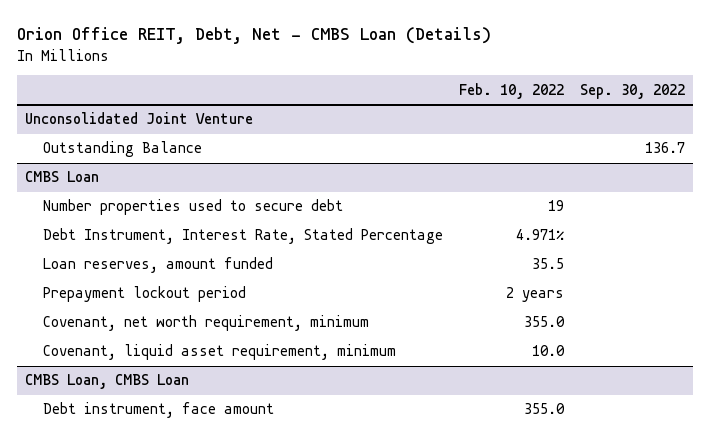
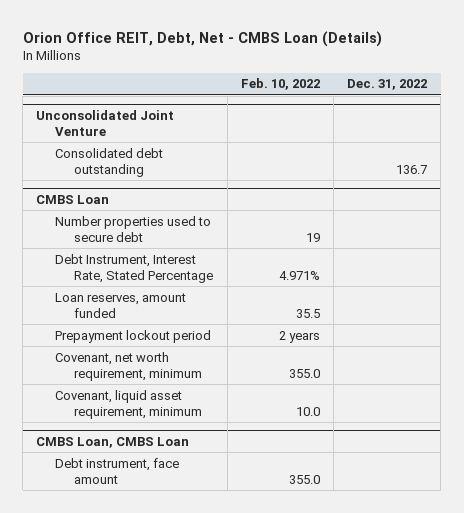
[579,83,685,99] Sep. 30, 2022 -> none
none -> [347,79,428,91] Dec. 31, 2022
[43,141,203,158] Outstanding Balance -> [55,147,164,177] Consolidated debt outstanding

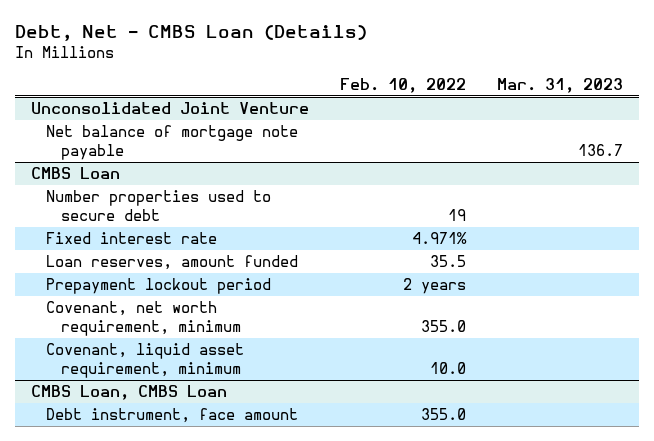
[22,30,382,47] Orion Office REIT, Debt, Net - CMBS Loan (Details) -> [14,24,367,41] Debt, Net - CMBS Loan (Details)
[347,79,428,91] Dec. 31, 2022 -> none
none -> [497,77,624,93] Mar. 31, 2023
[55,147,164,177] Consolidated debt outstanding -> [45,125,298,161] Net balance of mortgage note payable
[55,253,214,283] Debt Instrument, Interest Rate, Stated Percentage -> [45,232,217,245] Fixed interest rate

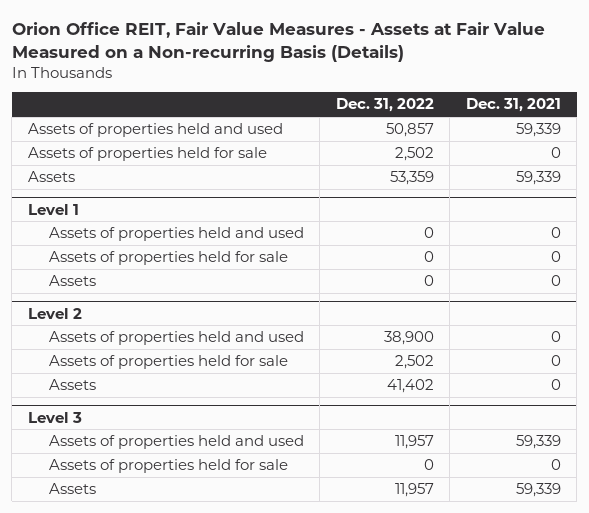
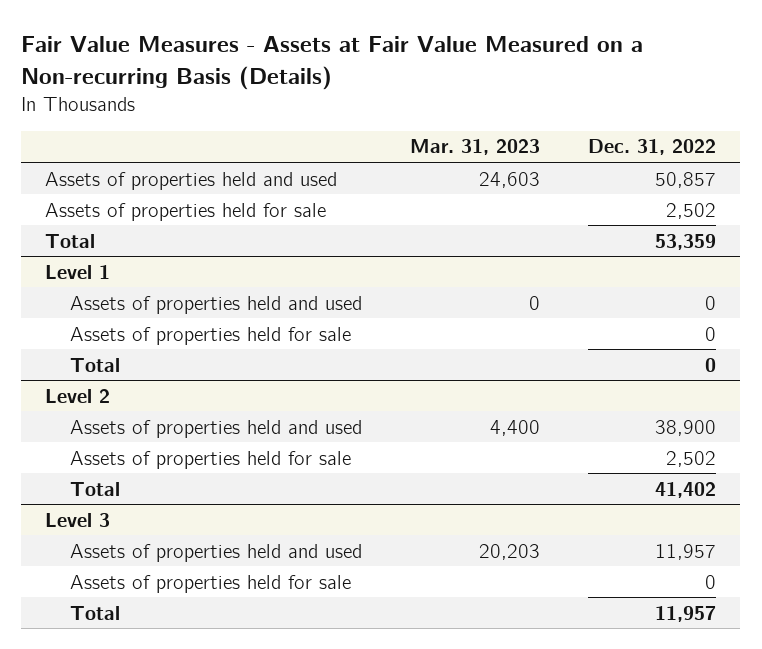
[11,21,545,62] Orion Office REIT, Fair Value Measures - Assets at Fair Value Measured on a Non-recurring Basis (Details) -> [21,36,644,90] Fair Value Measures - Assets at Fair Value Measured on a Non-recurring Basis (Details)
[465,98,561,113] Dec. 31, 2021 -> none
none -> [410,139,541,156] Mar. 31, 2023
[27,170,75,182] Assets -> [45,233,96,248] Total
[48,274,96,286] Assets -> [70,357,121,372] Total
[48,378,96,390] Assets -> [70,481,121,496] Total
[48,482,96,494] Assets -> [70,605,121,620] Total

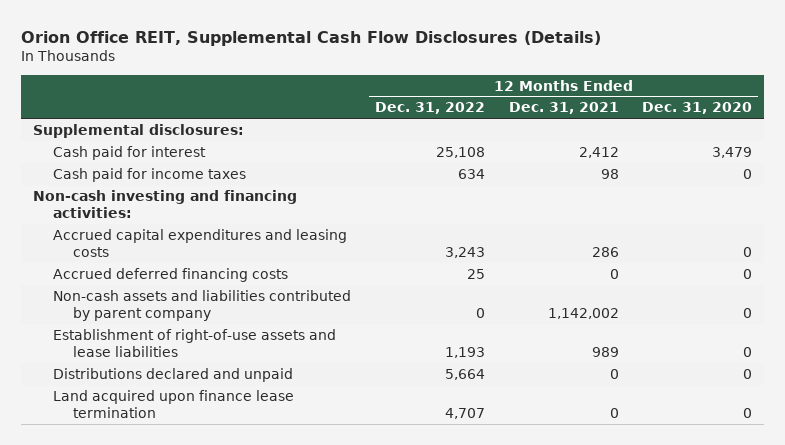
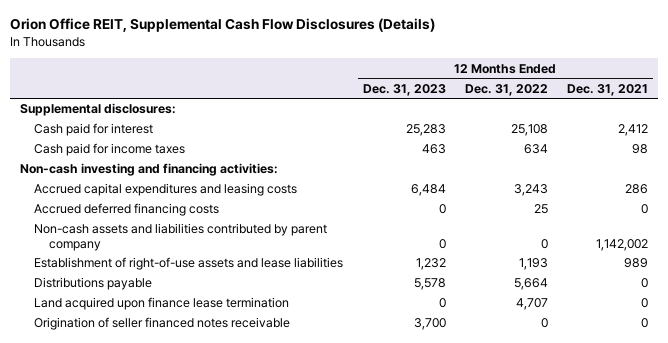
[642,102,753,115] Dec. 31, 2020 -> none
none -> [362,83,446,96] Dec. 31, 2023
[53,367,294,382] Distributions declared and unpaid -> [34,277,153,291] Distributions payable
none -> [34,317,291,331] Origination of seller financed notes receivable

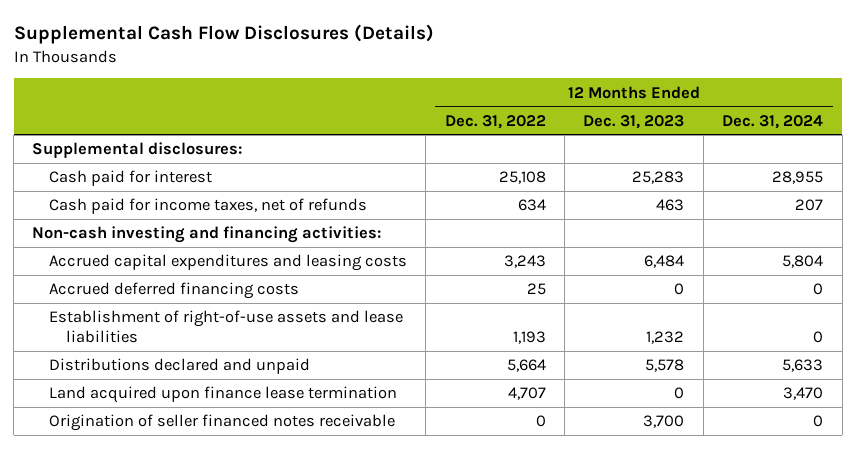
[10,18,436,33] Orion Office REIT, Supplemental Cash Flow Disclosures (Details) -> [13,24,434,45] Supplemental Cash Flow Disclosures (Details)
[567,83,649,96] Dec. 31, 2021 -> none
none -> [722,114,824,129] Dec. 31, 2024
[34,143,186,157] Cash paid for income taxes -> [49,198,368,215] Cash paid for income taxes, net of refunds
[34,223,328,251] Non-cash assets and liabilities contributed by parent company -> none
[34,277,153,291] Distributions payable -> [49,358,311,375] Distributions declared and unpaid

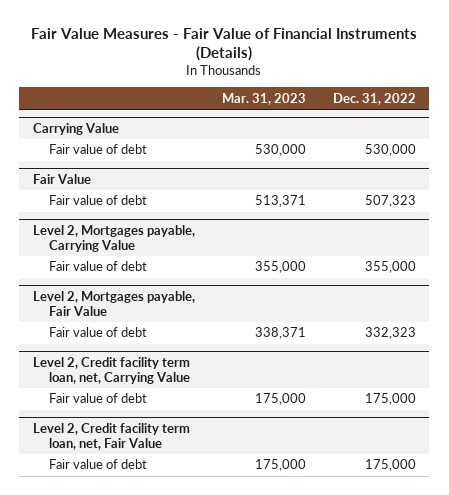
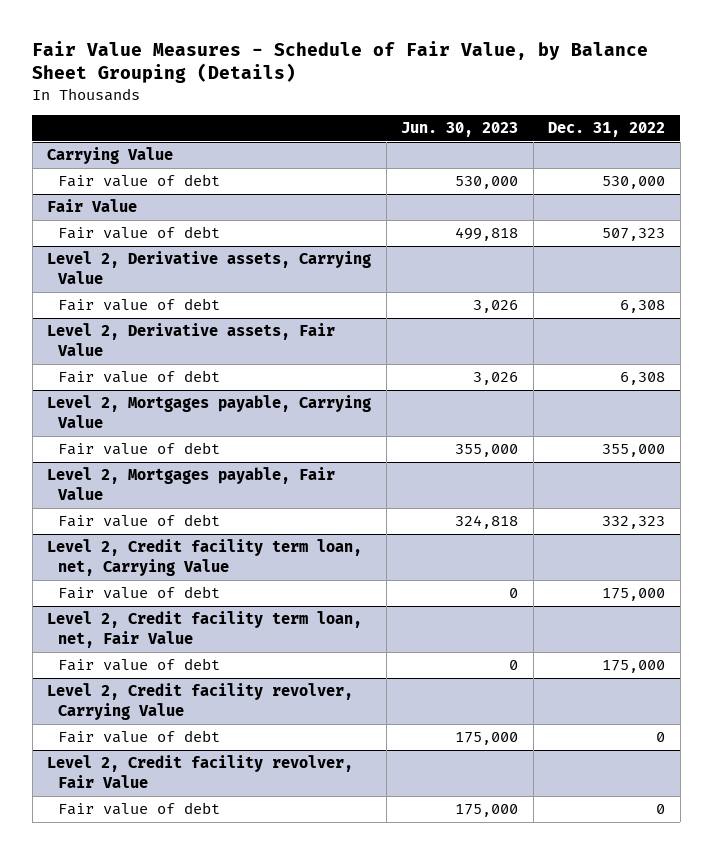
[31,27,418,62] Fair Value Measures - Fair Value of Financial Instruments (Details) -> [32,40,649,84] Fair Value Measures - Schedule of Fair Value, by Balance Sheet Grouping (Details)
[221,92,306,105] Mar. 31, 2023 -> none
none -> [401,122,519,138] Jun. 30, 2023
none -> [47,251,372,285] Level 2, Derivative assets, Carrying Value
none -> [58,298,221,312] Fair value of debt
none -> [47,323,336,357] Level 2, Derivative assets, Fair Value
none -> [58,370,221,384] Fair value of debt
none -> [47,683,354,721] Level 2, Credit facility revolver, Carrying Value
none -> [58,730,221,744] Fair value of debt
none -> [47,755,354,789] Level 2, Credit facility revolver, Fair Value
none -> [58,802,221,816] Fair value of debt

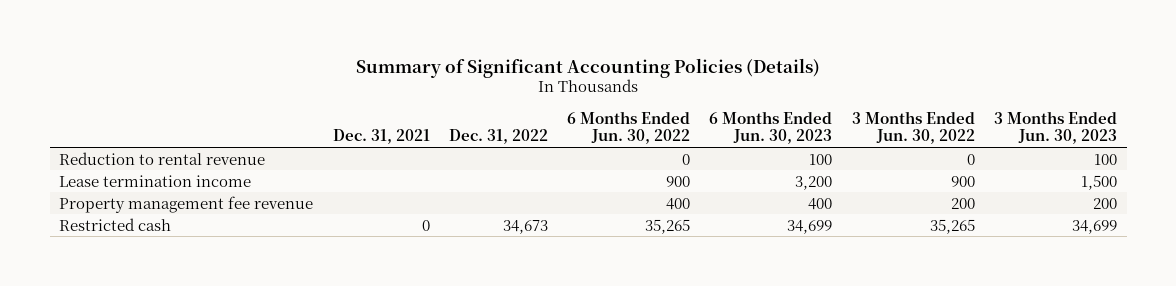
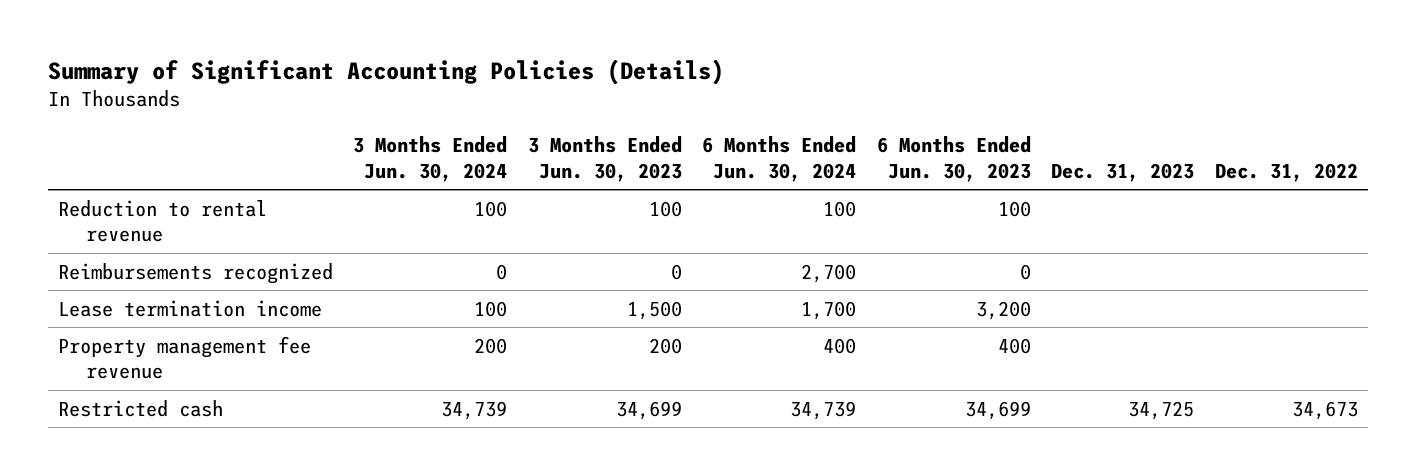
[332,129,430,145] Dec. 31, 2021 -> none
[567,110,691,145] 6 Months Ended Jun. 30, 2022 -> none
[851,110,975,145] 3 Months Ended Jun. 30, 2022 -> none
none -> [353,136,508,182] 3 Months Ended Jun. 30, 2024
none -> [702,136,857,182] 6 Months Ended Jun. 30, 2024
none -> [1051,162,1195,182] Dec. 31, 2023
none -> [57,262,333,284] Reimbursements recognized

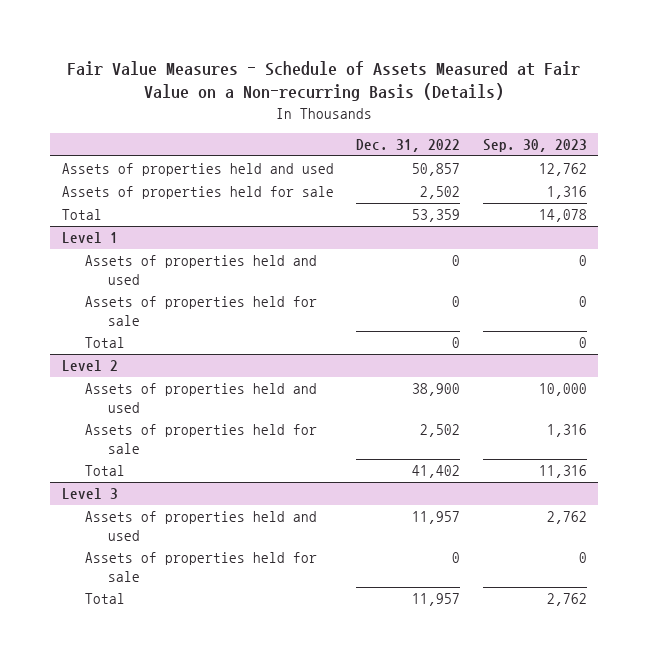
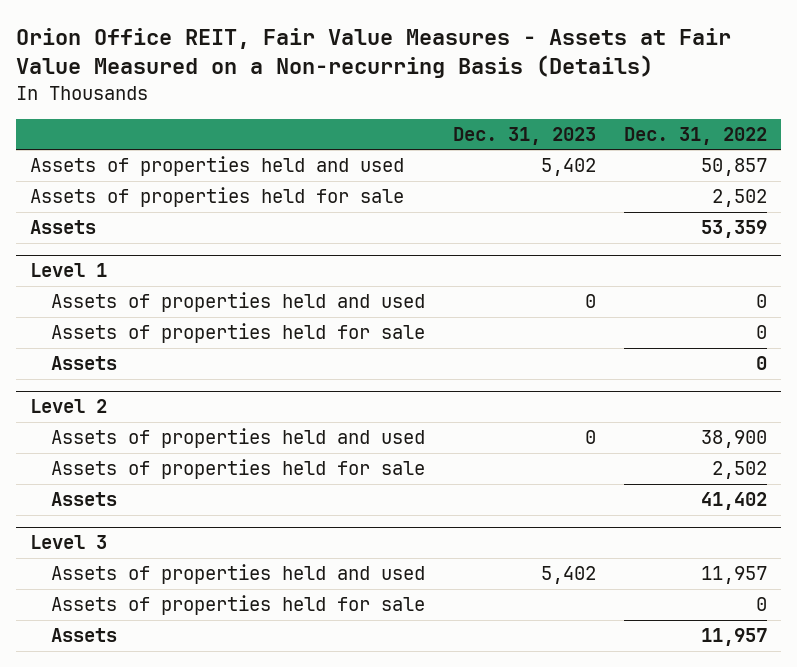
[67,60,581,102] Fair Value Measures - Schedule of Assets Measured at Fair Value on a Non-recurring Basis (Details) -> [16,28,732,79] Orion Office REIT, Fair Value Measures - Assets at Fair Value Measured on a Non-recurring Basis (Details)
[482,138,587,152] Sep. 30, 2023 -> none
none -> [452,126,596,145] Dec. 31, 2023
[61,209,102,221] Total -> [30,220,97,235] Assets
[84,337,125,349] Total -> [50,356,117,371] Assets
[84,465,125,477] Total -> [50,492,117,507] Assets
[84,593,125,605] Total -> [50,628,117,643] Assets

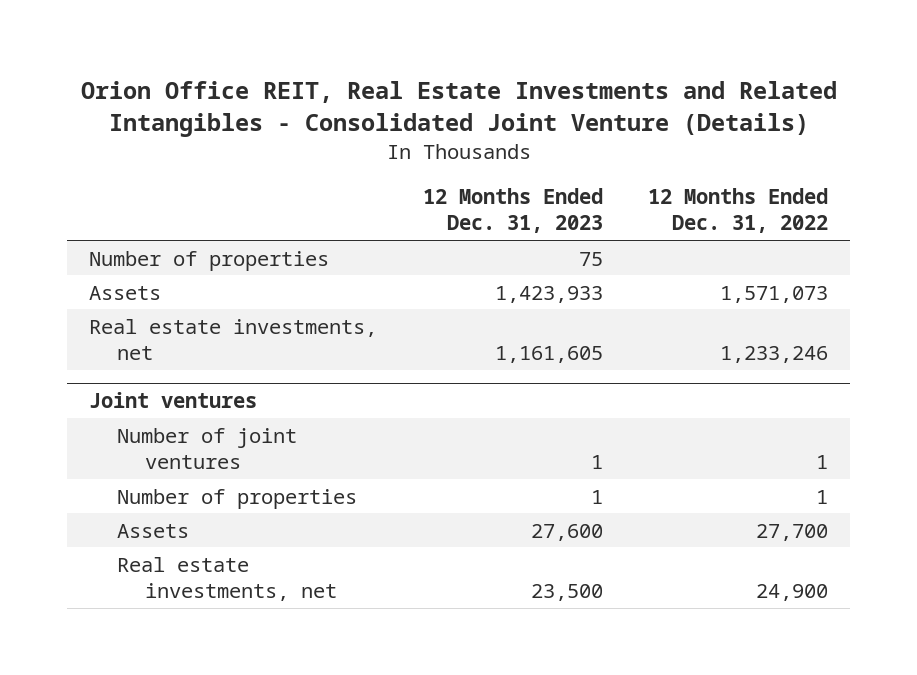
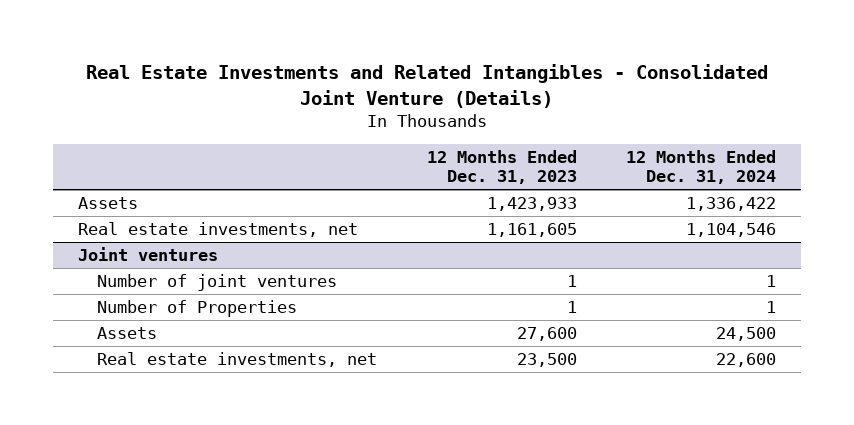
[80,80,837,137] Orion Office REIT, Real Estate Investments and Related Intangibles - Consolidated Joint Venture (Details) -> [86,64,769,108] Real Estate Investments and Related Intangibles - Consolidated Joint Venture (Details)
[647,187,828,234] 12 Months Ended Dec. 31, 2022 -> none
none -> [625,149,776,185] 12 Months Ended Dec. 31, 2024
[89,250,330,271] Number of properties -> none
[117,488,358,509] Number of properties -> [97,299,298,317] Number of Properties

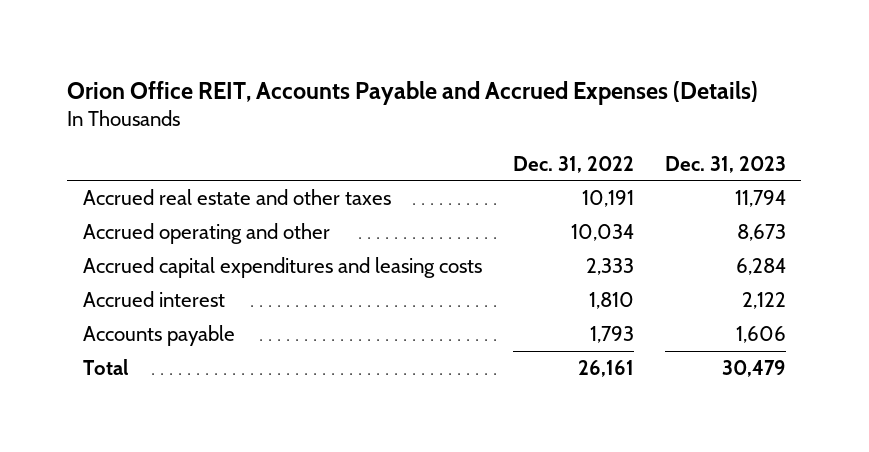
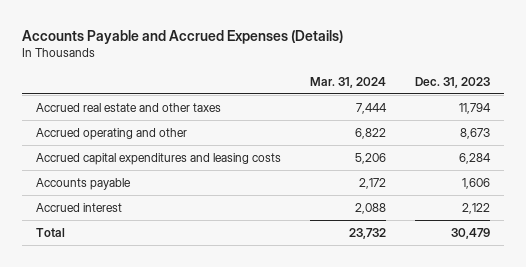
[67,80,759,105] Orion Office REIT, Accounts Payable and Accrued Expenses (Details) -> [21,29,343,44] Accounts Payable and Accrued Expenses (Details)
[512,155,634,173] Dec. 31, 2022 -> none
none -> [310,76,387,88] Mar. 31, 2024
[82,290,225,307] Accrued interest -> [36,202,123,212] Accrued interest

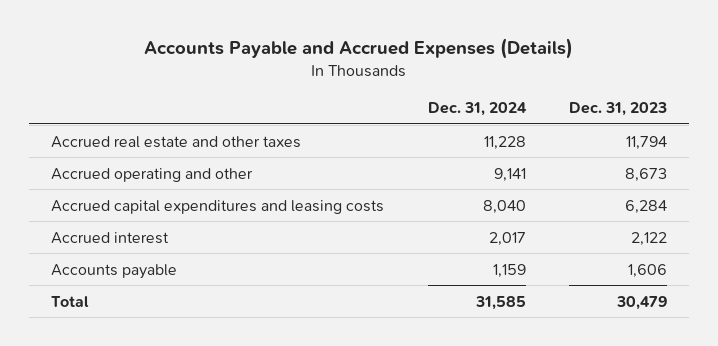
[310,76,387,88] Mar. 31, 2024 -> none
none -> [427,102,527,117] Dec. 31, 2024
[36,177,132,190] Accounts payable -> [51,263,178,279] Accounts payable

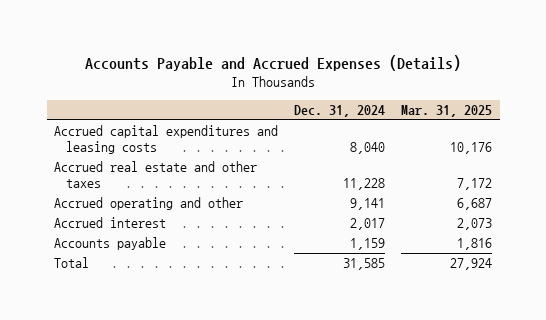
[568,102,667,117] Dec. 31, 2023 -> none
none -> [400,104,492,117] Mar. 31, 2025
[51,199,385,214] Accrued capital expenditures and leasing costs -> [54,125,279,155] Accrued capital expenditures and leasing costs

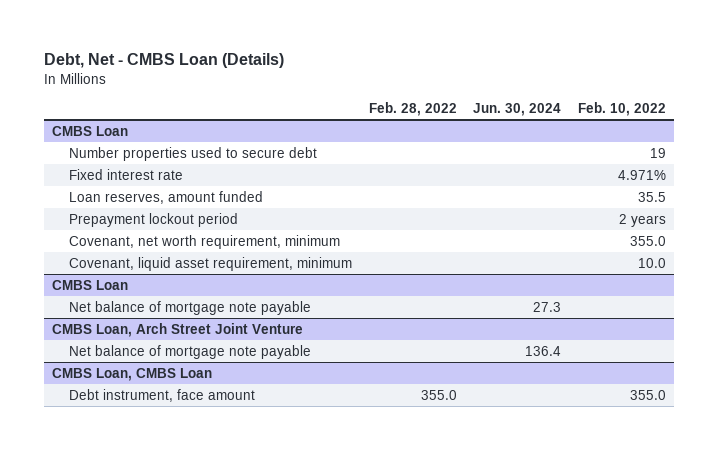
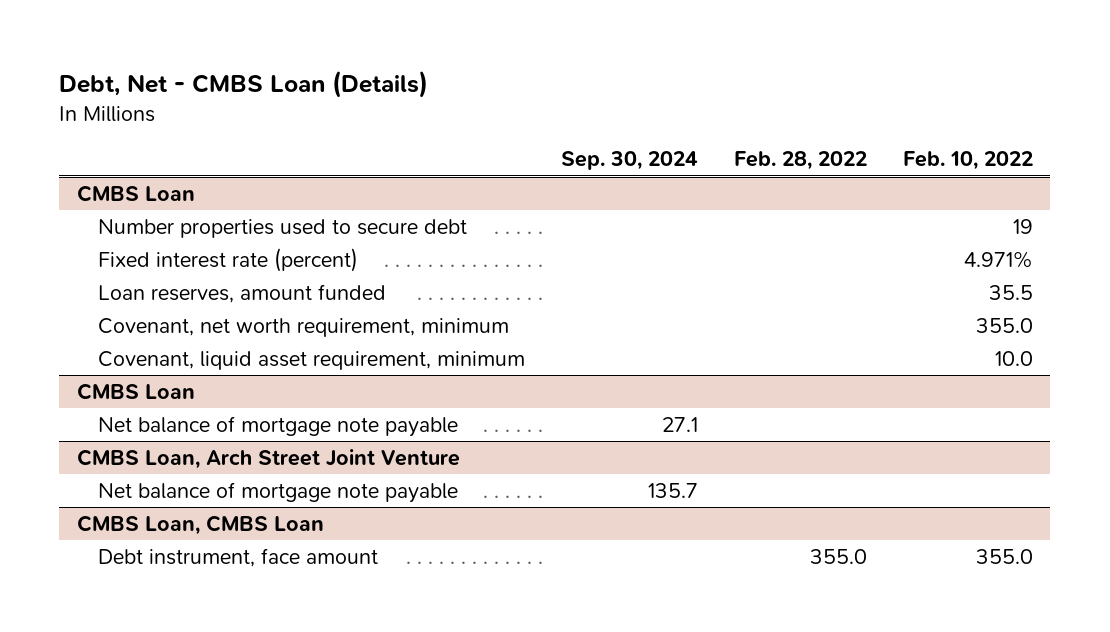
[473,103,562,117] Jun. 30, 2024 -> none
none -> [561,151,699,171] Sep. 30, 2024
[69,168,184,180] Fixed interest rate -> [98,247,359,272] Fixed interest rate (percent)
[69,212,239,227] Prepayment lockout period -> none

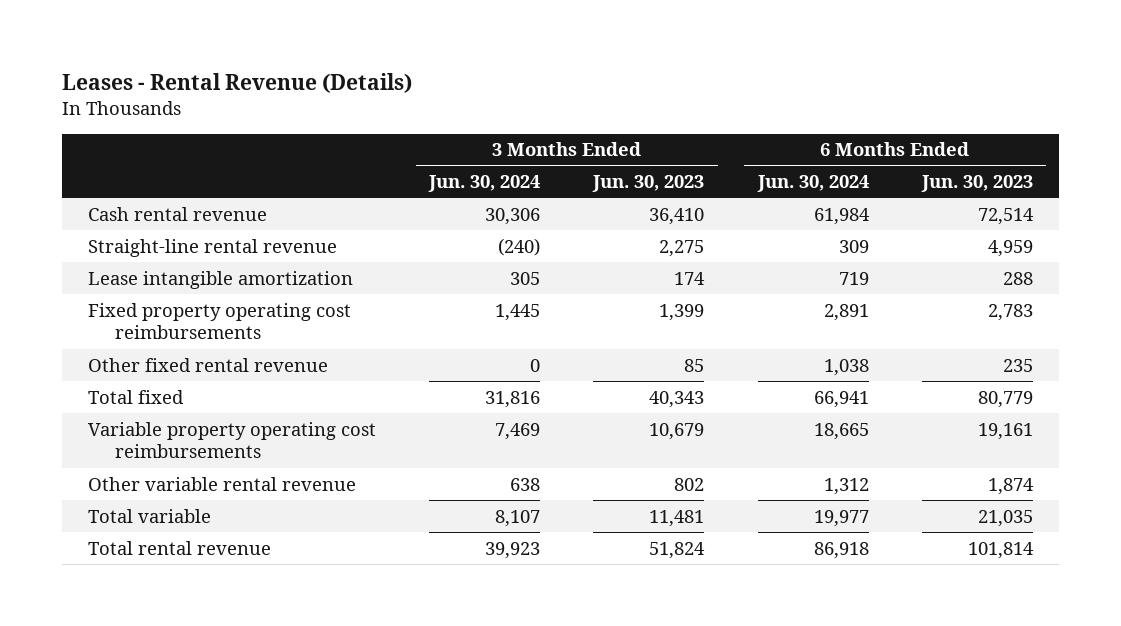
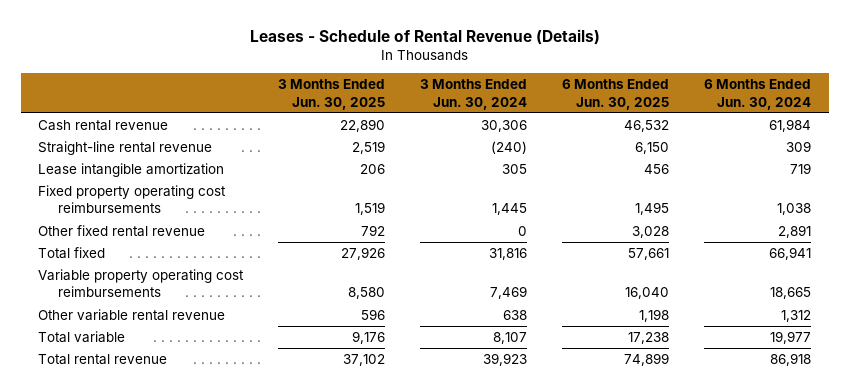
[61,73,412,94] Leases - Rental Revenue (Details) -> [249,28,600,45] Leases - Schedule of Rental Revenue (Details)
[592,175,705,193] Jun. 30, 2023 -> none
[920,175,1033,193] Jun. 30, 2023 -> none
none -> [278,79,386,110] 3 Months Ended Jun. 30, 2025
none -> [562,79,670,110] 6 Months Ended Jun. 30, 2025
[823,303,869,321] 2,891 -> [777,203,812,216] 1,038
[823,358,869,376] 1,038 -> [778,225,812,239] 2,891

